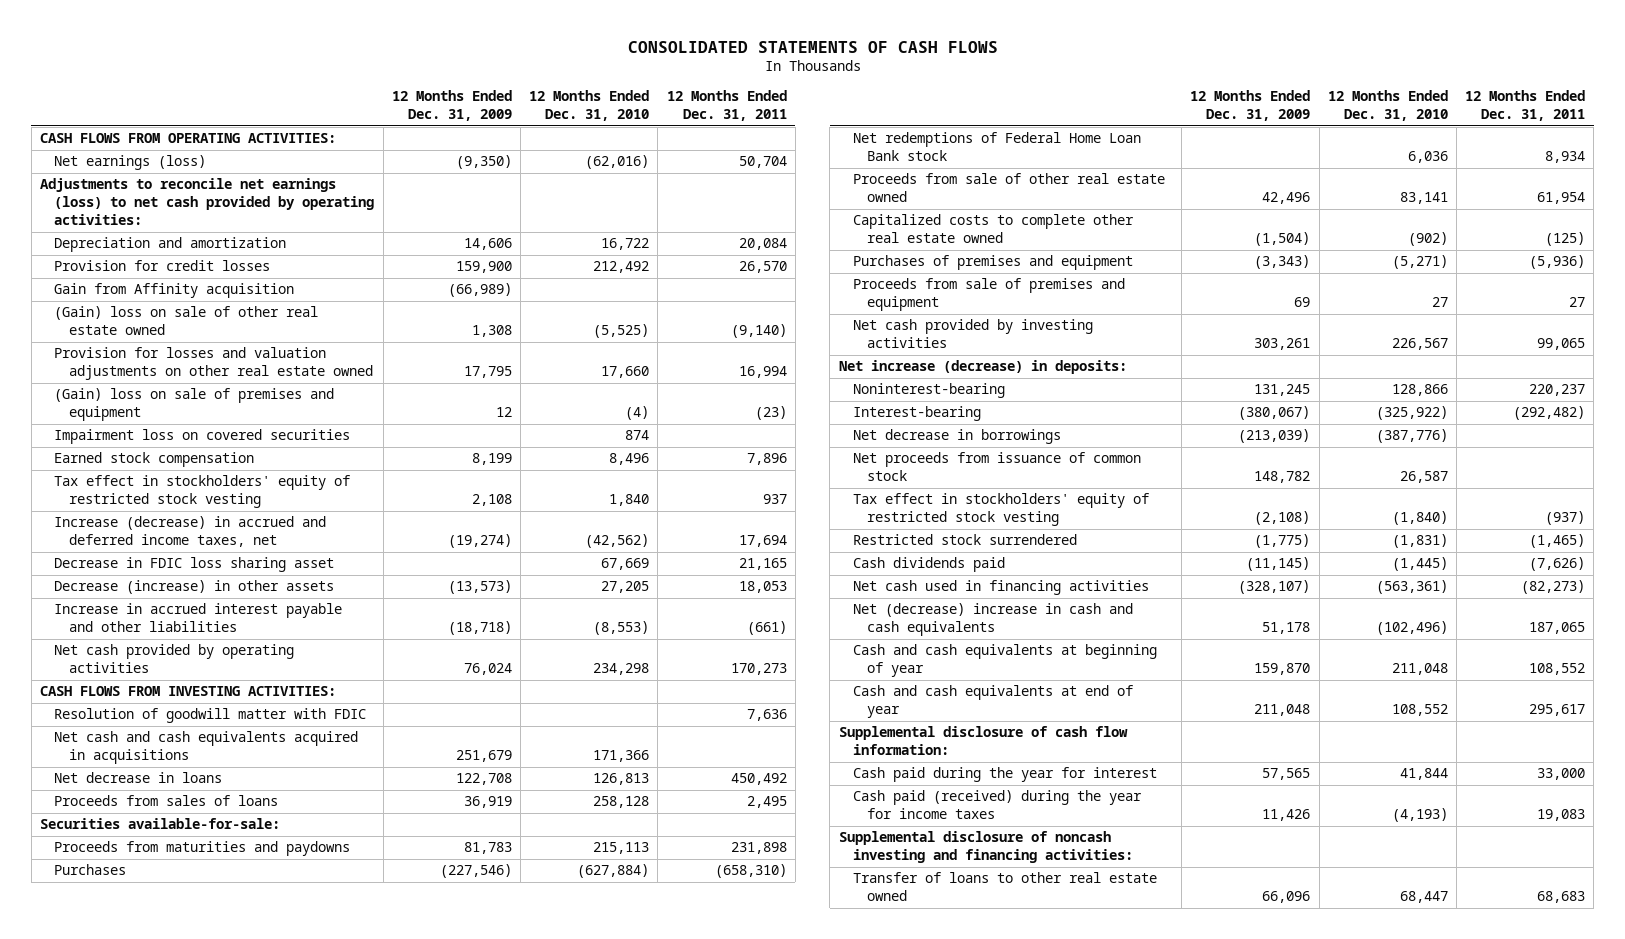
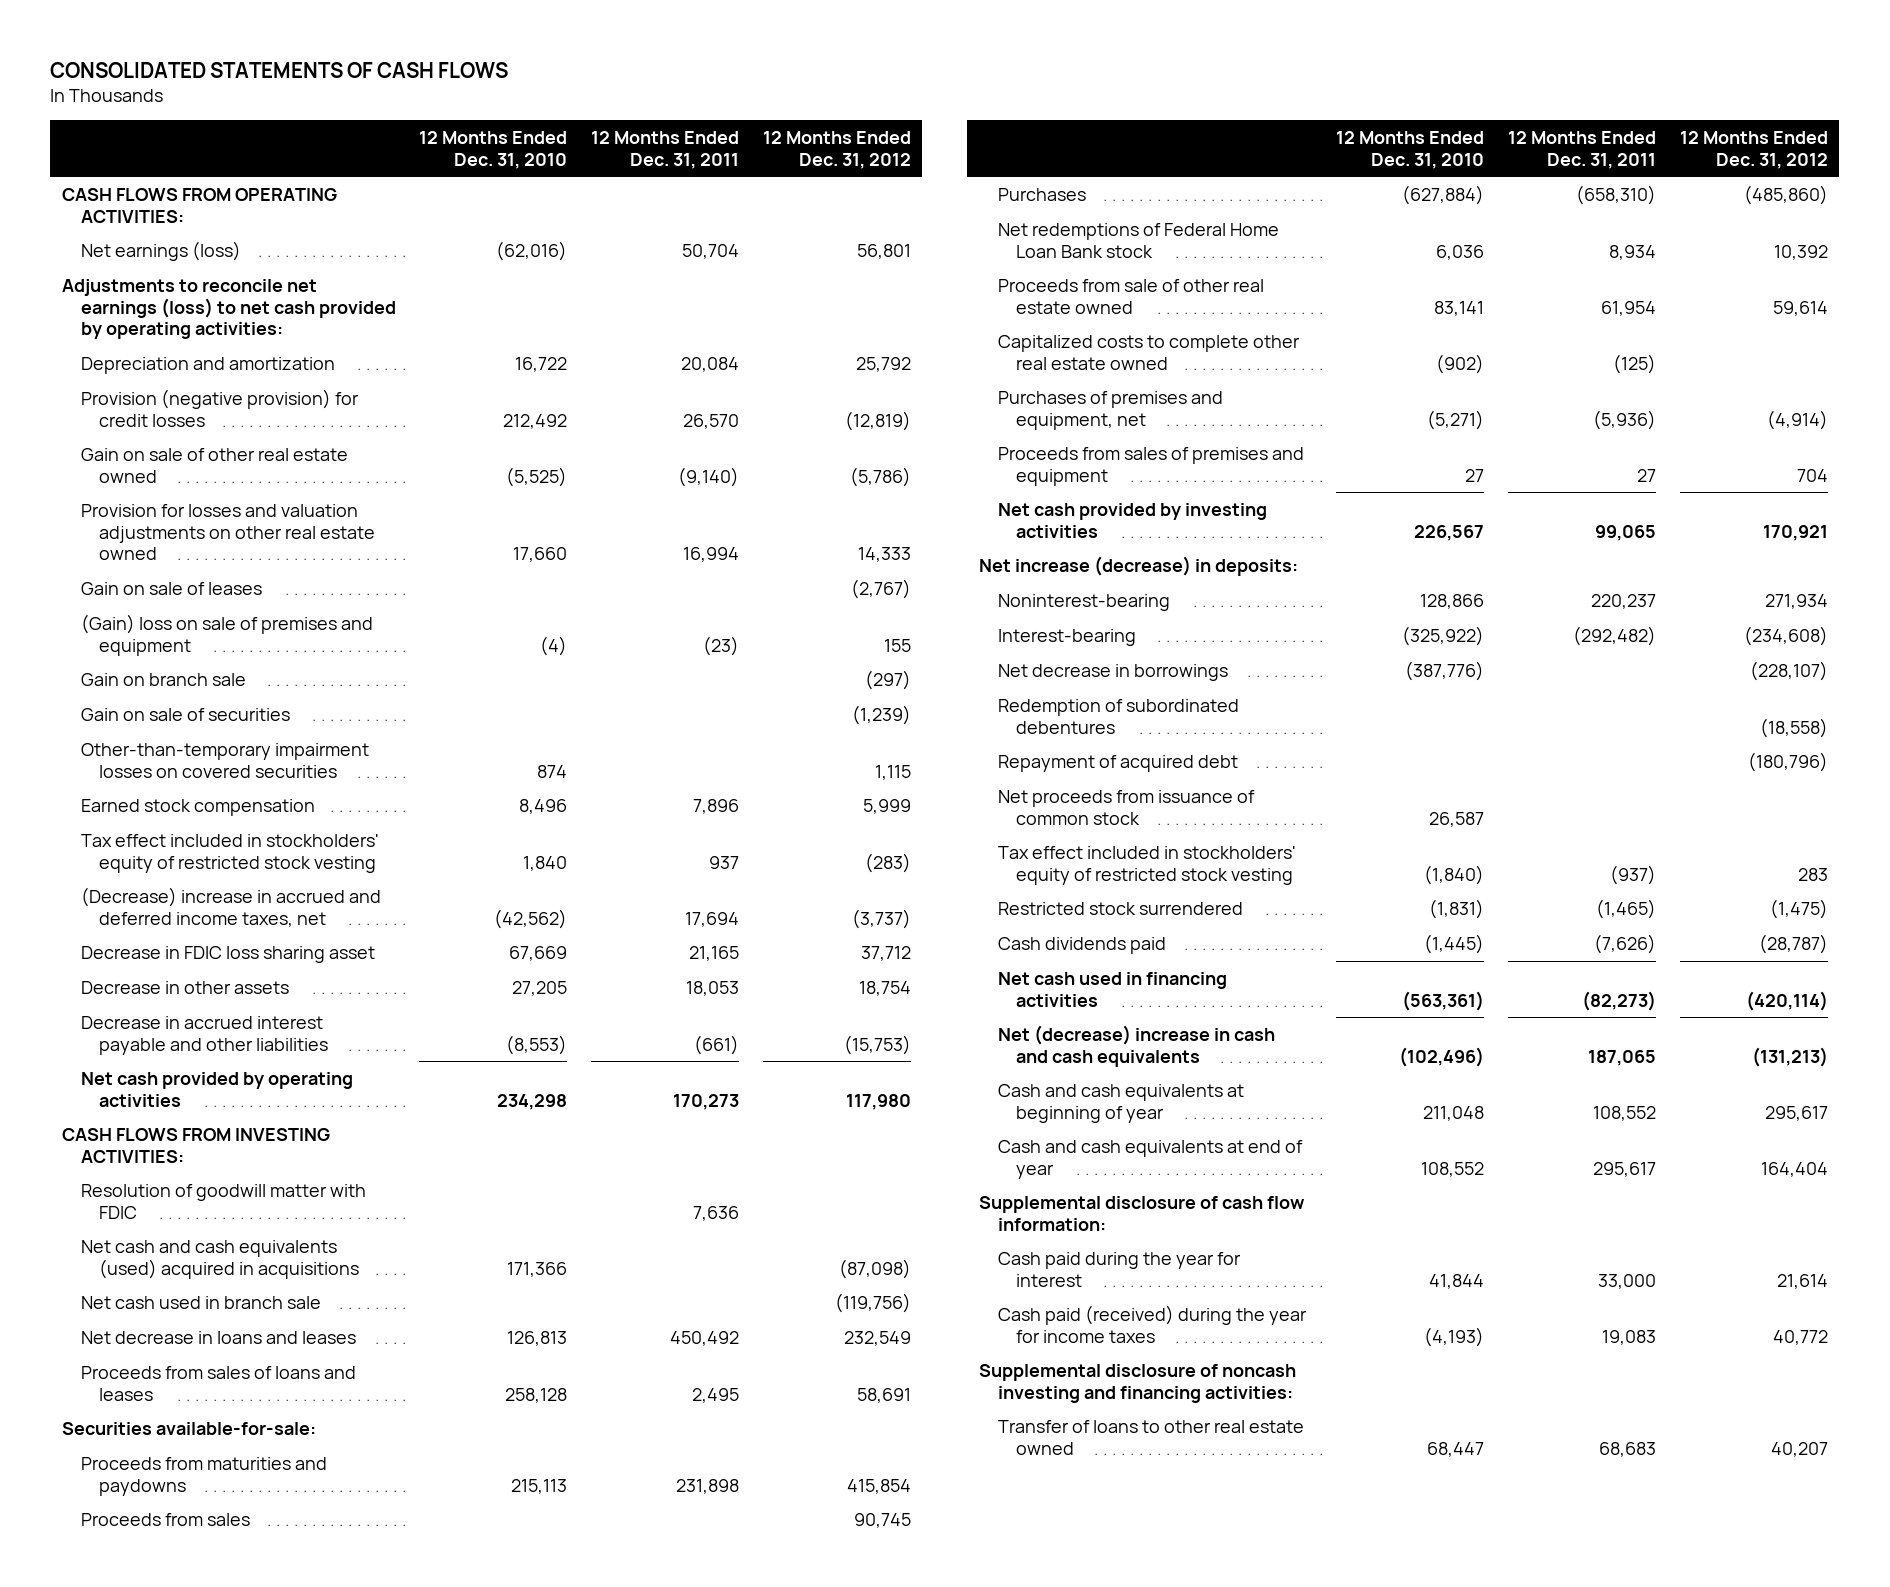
[391,90,512,122] 12 Months Ended Dec. 31, 2009 -> none
none -> [762,130,911,169] 12 Months Ended Dec. 31, 2012
[54,283,295,299] Gain from Affinity acquisition -> none
[54,260,271,272] Provision for credit losses -> [80,388,359,427] Provision (negative provision) for credit losses
[54,306,319,336] (Gain) loss on sale of other real estate owned -> [80,447,348,483] Gain on sale of other real estate owned
none -> [80,581,262,595] Gain on sale of leases
none -> [80,672,246,686] Gain on branch sale
none -> [80,707,290,721] Gain on sale of securities
[54,429,351,445] Impairment loss on covered securities -> [80,742,369,778] Other-than-temporary impairment losses on covered securities
[54,475,351,509] Tax effect in stockholders' equity of restricted stock vesting -> [80,833,379,873] Tax effect included in stockholders' equity of restricted stock vesting
[54,516,327,548] Increase (decrease) in accrued and deferred income taxes, net -> [80,886,381,927] (Decrease) increase in accrued and deferred income taxes, net
[54,580,335,595] Decrease (increase) in other assets -> [80,980,289,994] Decrease in other assets
[54,603,343,633] Increase in accrued interest payable and other liabilities -> [80,1015,329,1055] Decrease in accrued interest payable and other liabilities
[54,731,359,765] Net cash and cash equivalents acquired in acquisitions -> [80,1239,360,1279] Net cash and cash equivalents (used) acquired in acquisitions
none -> [80,1295,321,1309] Net cash used in branch sale
[54,772,223,784] Net decrease in loans -> [80,1330,356,1344] Net decrease in loans and leases
[54,795,279,807] Proceeds from sales of loans -> [80,1365,356,1401] Proceeds from sales of loans and leases
none -> [80,1512,250,1526] Proceeds from sales
[853,255,1134,271] Purchases of premises and equipment -> [997,390,1223,430] Purchases of premises and equipment, net
[853,278,1126,312] Proceeds from sale of premises and equipment -> [997,446,1304,486] Proceeds from sales of premises and equipment
none -> [997,698,1239,734] Redemption of subordinated debentures
none -> [997,754,1238,772] Repayment of acquired debt
[853,493,1150,527] Tax effect in stockholders' equity of restricted stock vesting -> [997,845,1296,885] Tax effect included in stockholders' equity of restricted stock vesting

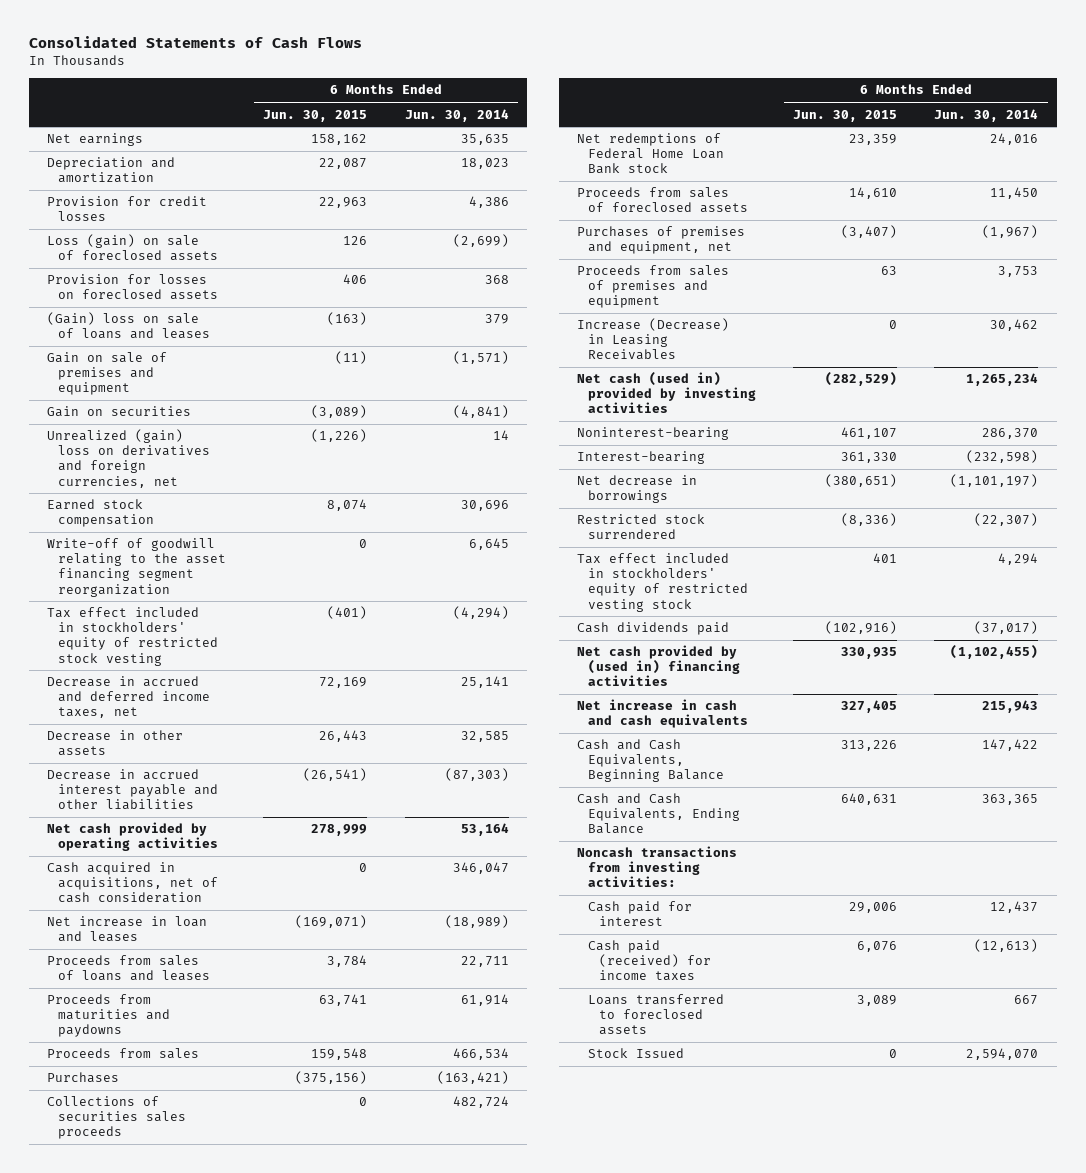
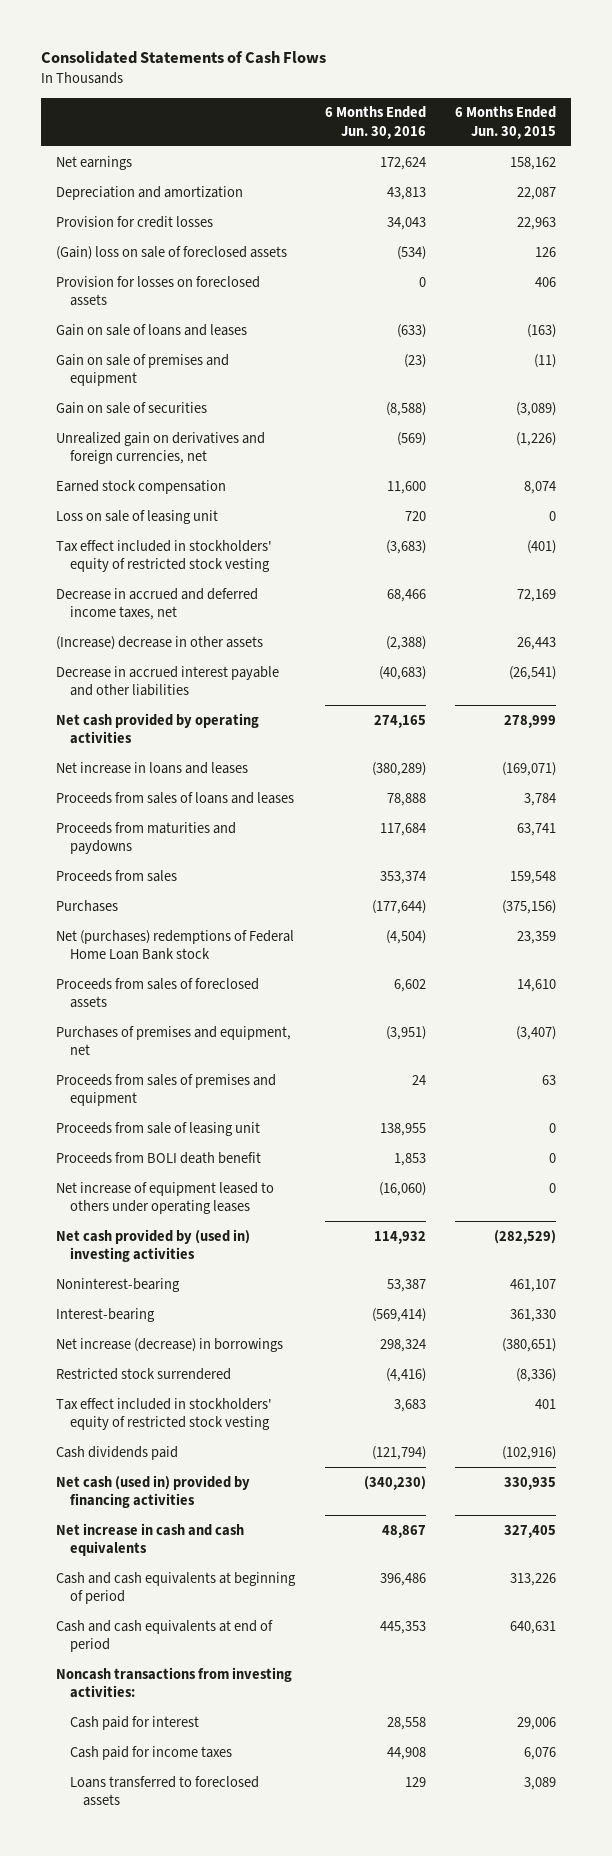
[404,108,509,122] Jun. 30, 2014 -> none
none -> [324,106,426,139] 6 Months Ended Jun. 30, 2016
[47,234,219,262] Loss (gain) on sale of foreclosed assets -> [55,245,287,260] (Gain) loss on sale of foreclosed assets
[47,312,211,340] (Gain) loss on sale of loans and leases -> [55,323,247,336] Gain on sale of loans and leases
[47,406,192,418] Gain on securities -> [55,401,207,414] Gain on sale of securities
[47,429,211,488] Unrealized (gain) loss on derivatives and foreign currencies, net -> [55,431,265,465] Unrealized gain on derivatives and foreign currencies, net
[47,538,227,597] Write-off of goodwill relating to the asset financing segment reorganization -> none
none -> [55,509,218,524] Loss on sale of leasing unit
[47,730,184,757] Decrease in other assets -> [55,635,263,650] (Increase) decrease in other assets
[47,862,219,904] Cash acquired in acquisitions, net of cash consideration -> none
[47,916,208,943] Net increase in loan and leases -> [55,761,248,774] Net increase in loans and leases
[47,1096,187,1140] Collections of securities sales proceeds -> none
[577,133,724,175] Net redemptions of Federal Home Loan Bank stock -> [55,929,294,961] Net (purchases) redemptions of Federal Home Loan Bank stock
none -> [55,1121,260,1136] Proceeds from sale of leasing unit
none -> [55,1151,261,1164] Proceeds from BOLI death benefit
[577,318,730,361] Increase (Decrease) in Leasing Receivables -> [55,1181,274,1215] Net increase of equipment leased to others under operating leases
[577,372,756,414] Net cash (used in) provided by investing activities -> [55,1228,250,1263] Net cash provided by (used in) investing activities
[577,475,698,504] Net decrease in borrowings -> [55,1337,283,1352] Net increase (decrease) in borrowings
[577,553,748,612] Tax effect included in stockholders' equity of restricted vesting stock -> [55,1397,272,1431] Tax effect included in stockholders' equity of restricted stock vesting
[577,645,740,687] Net cash provided by (used in) financing activities -> [55,1474,250,1509] Net cash (used in) provided by financing activities
[577,739,724,783] Cash and Cash Equivalents, Beginning Balance -> [55,1571,296,1605] Cash and cash equivalents at beginning of period
[577,793,740,835] Cash and Cash Equivalents, Ending Balance -> [55,1619,273,1653] Cash and cash equivalents at end of period
[587,940,711,982] Cash paid (received) for income taxes -> [69,1745,232,1760] Cash paid for income taxes
[587,1048,684,1059] Stock Issued -> none

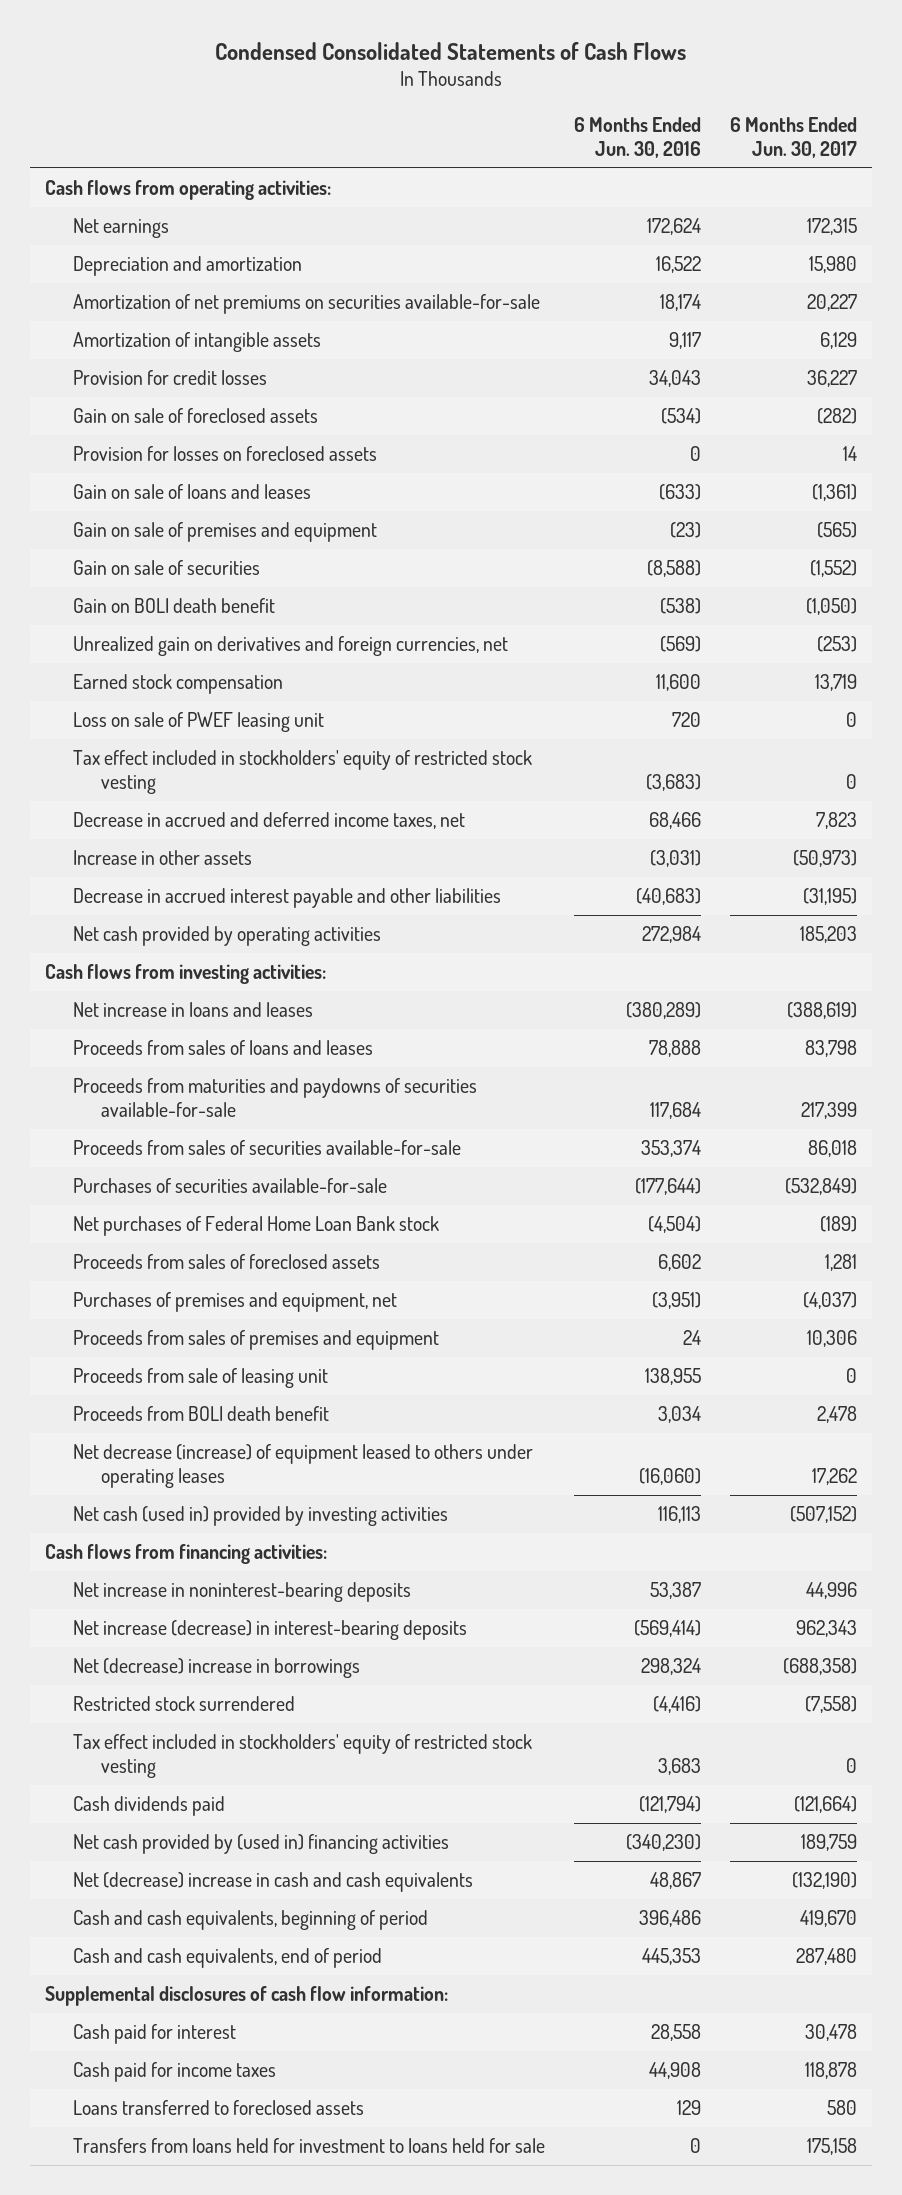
[40,51,326,65] Consolidated Statements of Cash Flows -> [214,42,686,61] Condensed Consolidated Statements of Cash Flows
[455,106,557,139] 6 Months Ended Jun. 30, 2015 -> none
none -> [730,116,858,158] 6 Months Ended Jun. 30, 2017
none -> [44,180,331,201] Cash flows from operating activities:
[386,186,426,200] 43,813 -> [655,256,701,274] 16,522
none -> [72,294,540,315] Amortization of net premiums on securities available-for-sale
none -> [72,332,321,353] Amortization of intangible assets
[55,245,287,260] (Gain) loss on sale of foreclosed assets -> [72,408,318,424] Gain on sale of foreclosed assets
none -> [72,598,275,614] Gain on BOLI death benefit
[55,509,218,524] Loss on sale of leasing unit -> [72,712,324,733] Loss on sale of PWEF leasing unit
[55,635,263,650] (Increase) decrease in other assets -> [72,850,252,866] Increase in other assets
[385,635,426,650] (2,388) -> [649,850,701,868] (3,031)
[373,714,426,728] 274,165 -> [641,926,701,944] 272,984
none -> [44,964,326,985] Cash flows from investing activities:
[55,821,236,855] Proceeds from maturities and paydowns -> [72,1078,477,1118] Proceeds from maturities and paydowns of securities available-for-sale
[55,869,177,882] Proceeds from sales -> [72,1140,461,1156] Proceeds from sales of securities available-for-sale
[55,899,118,912] Purchases -> [72,1178,387,1194] Purchases of securities available-for-sale
[55,929,294,961] Net (purchases) redemptions of Federal Home Loan Bank stock -> [72,1216,439,1237] Net purchases of Federal Home Loan Bank stock
[393,1152,426,1166] 1,853 -> [657,1406,701,1424] 3,034
[55,1181,274,1215] Net increase of equipment leased to others under operating leases -> [72,1444,533,1489] Net decrease (increase) of equipment leased to others under operating leases
[55,1228,250,1263] Net cash provided by (used in) investing activities -> [72,1506,448,1527] Net cash (used in) provided by investing activities
[373,1230,426,1244] 114,932 -> [657,1506,701,1524] 116,113
none -> [44,1544,327,1565] Cash flows from financing activities:
[55,1277,180,1292] Noninterest-bearing -> [72,1582,411,1603] Net increase in noninterest-bearing deposits
[55,1307,155,1322] Interest-bearing -> [72,1620,467,1641] Net increase (decrease) in interest-bearing deposits
[55,1337,283,1352] Net increase (decrease) in borrowings -> [72,1658,360,1679] Net (decrease) increase in borrowings
[55,1474,250,1509] Net cash (used in) provided by financing activities -> [72,1834,449,1855] Net cash provided by (used in) financing activities
[55,1522,244,1557] Net increase in cash and cash equivalents -> [72,1872,473,1893] Net (decrease) increase in cash and cash equivalents
[55,1571,296,1605] Cash and cash equivalents at beginning of period -> [72,1910,428,1931] Cash and cash equivalents, beginning of period
[55,1619,273,1653] Cash and cash equivalents at end of period -> [72,1948,382,1969] Cash and cash equivalents, end of period
[55,1666,292,1699] Noncash transactions from investing activities: -> [44,1986,448,2007] Supplemental disclosures of cash flow information:
none -> [72,2138,545,2154] Transfers from loans held for investment to loans held for sale

